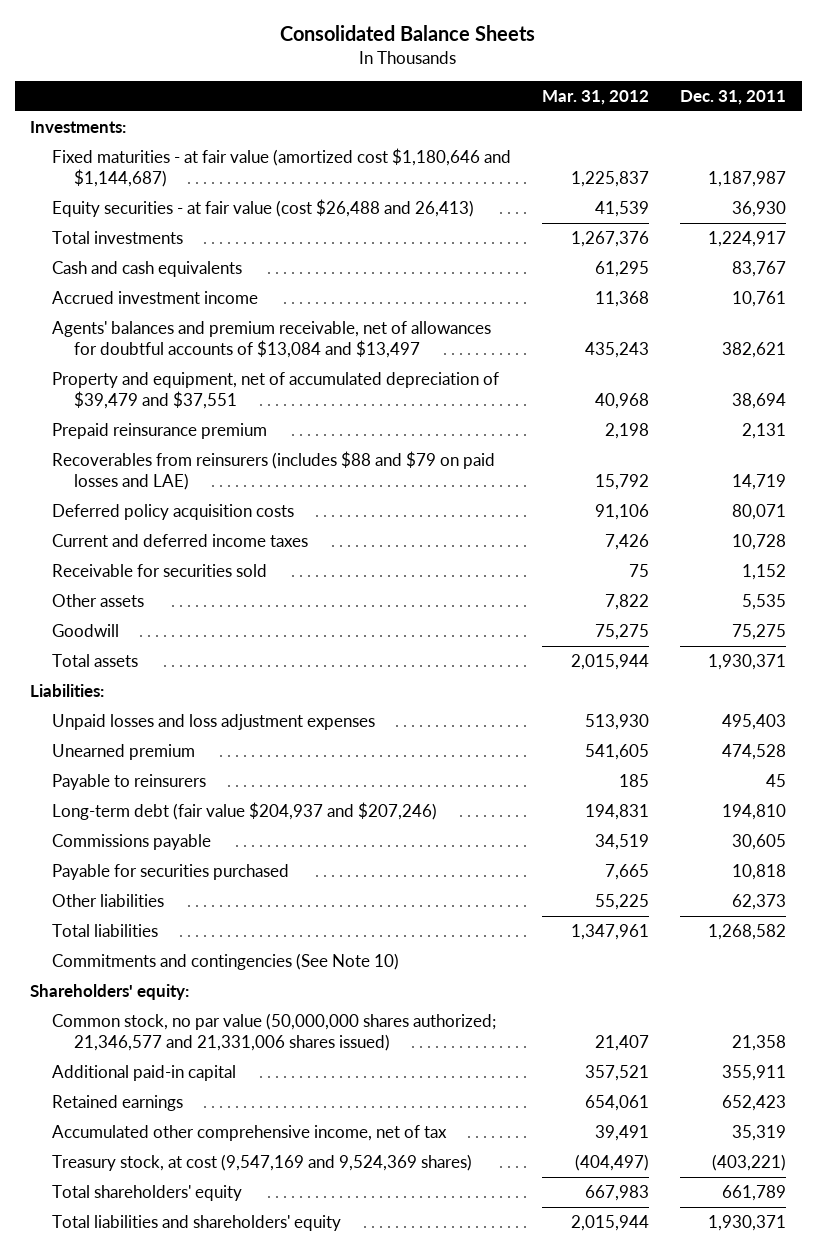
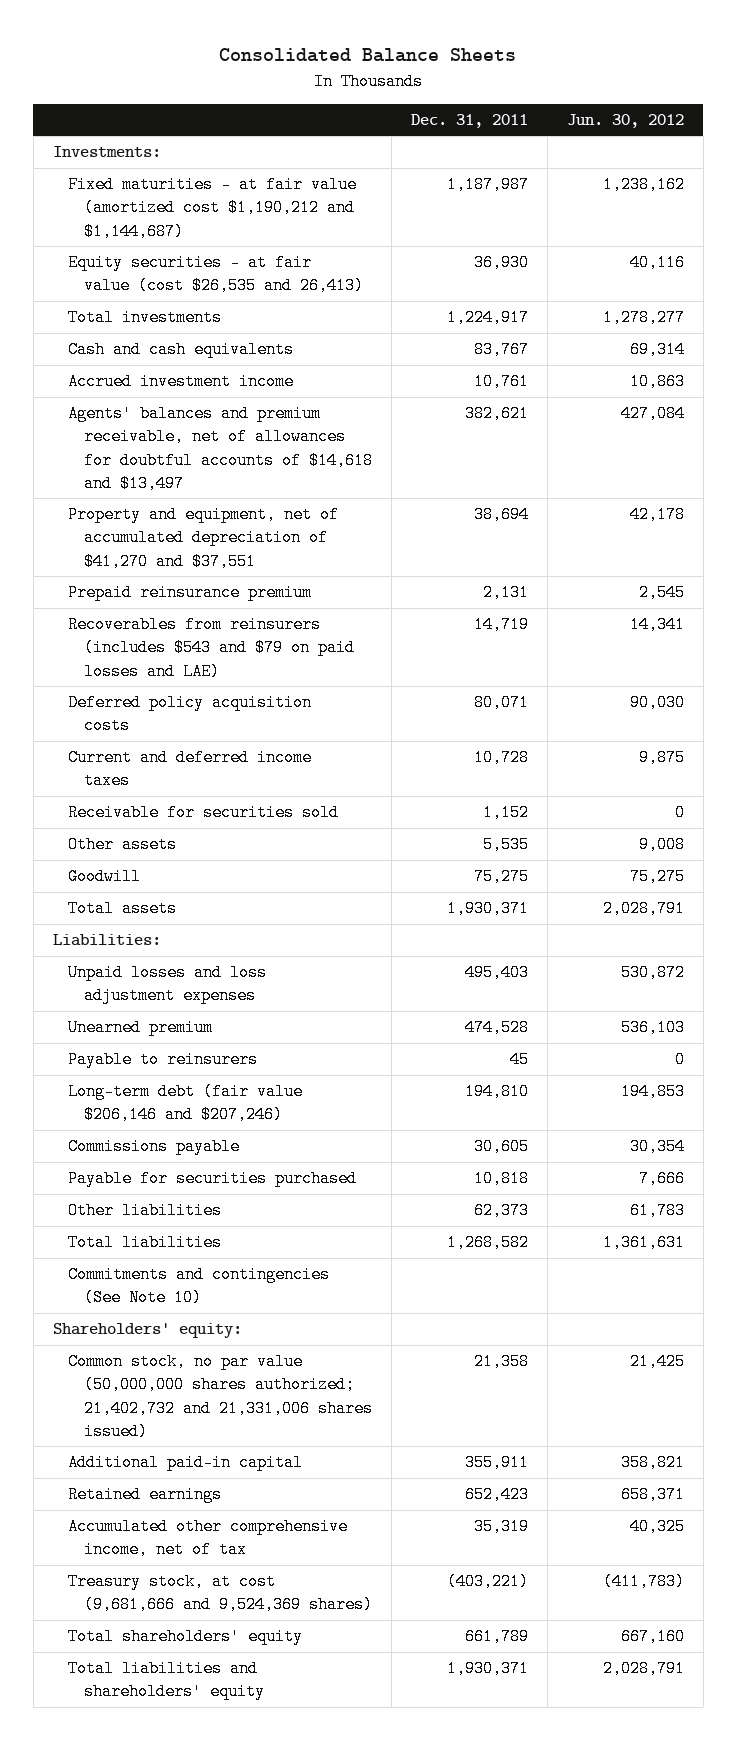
[542,90,650,106] Mar. 31, 2012 -> none
none -> [566,114,684,129] Jun. 30, 2012
[52,148,512,188] Fixed maturities - at fair value (amortized cost $1,180,646 and $1,144,687) -> [68,176,358,240] Fixed maturities - at fair value (amortized cost $1,190,212 and $1,144,687)
[52,199,475,218] Equity securities - at fair value (cost $26,488 and 26,413) -> [68,254,364,295] Equity securities - at fair value (cost $26,535 and 26,413)
[52,321,492,359] Agents' balances and premium receivable, net of allowances for doubtful accounts of $13,084 and $13,497 -> [68,405,373,492] Agents' balances and premium receivable, net of allowances for doubtful accounts of $14,618 and $13,497
[52,372,500,410] Property and equipment, net of accumulated depreciation of $39,479 and $37,551 -> [68,506,340,570] Property and equipment, net of accumulated depreciation of $41,270 and $37,551
[52,451,496,491] Recoverables from reinsurers (includes $88 and $79 on paid losses and LAE) -> [68,616,355,680] Recoverables from reinsurers (includes $543 and $79 on paid losses and LAE)
[52,802,438,821] Long-term debt (fair value $204,937 and $207,246) -> [68,1083,304,1124] Long-term debt (fair value $206,146 and $207,246)
[52,1013,497,1052] Common stock, no par value (50,000,000 shares authorized; 21,346,577 and 21,331,006 shares issued) -> [68,1353,373,1440] Common stock, no par value (50,000,000 shares authorized; 21,402,732 and 21,331,006 shares issued)
[52,1154,473,1172] Treasury stock, at cost (9,547,169 and 9,524,369 shares) -> [68,1573,373,1614] Treasury stock, at cost (9,681,666 and 9,524,369 shares)

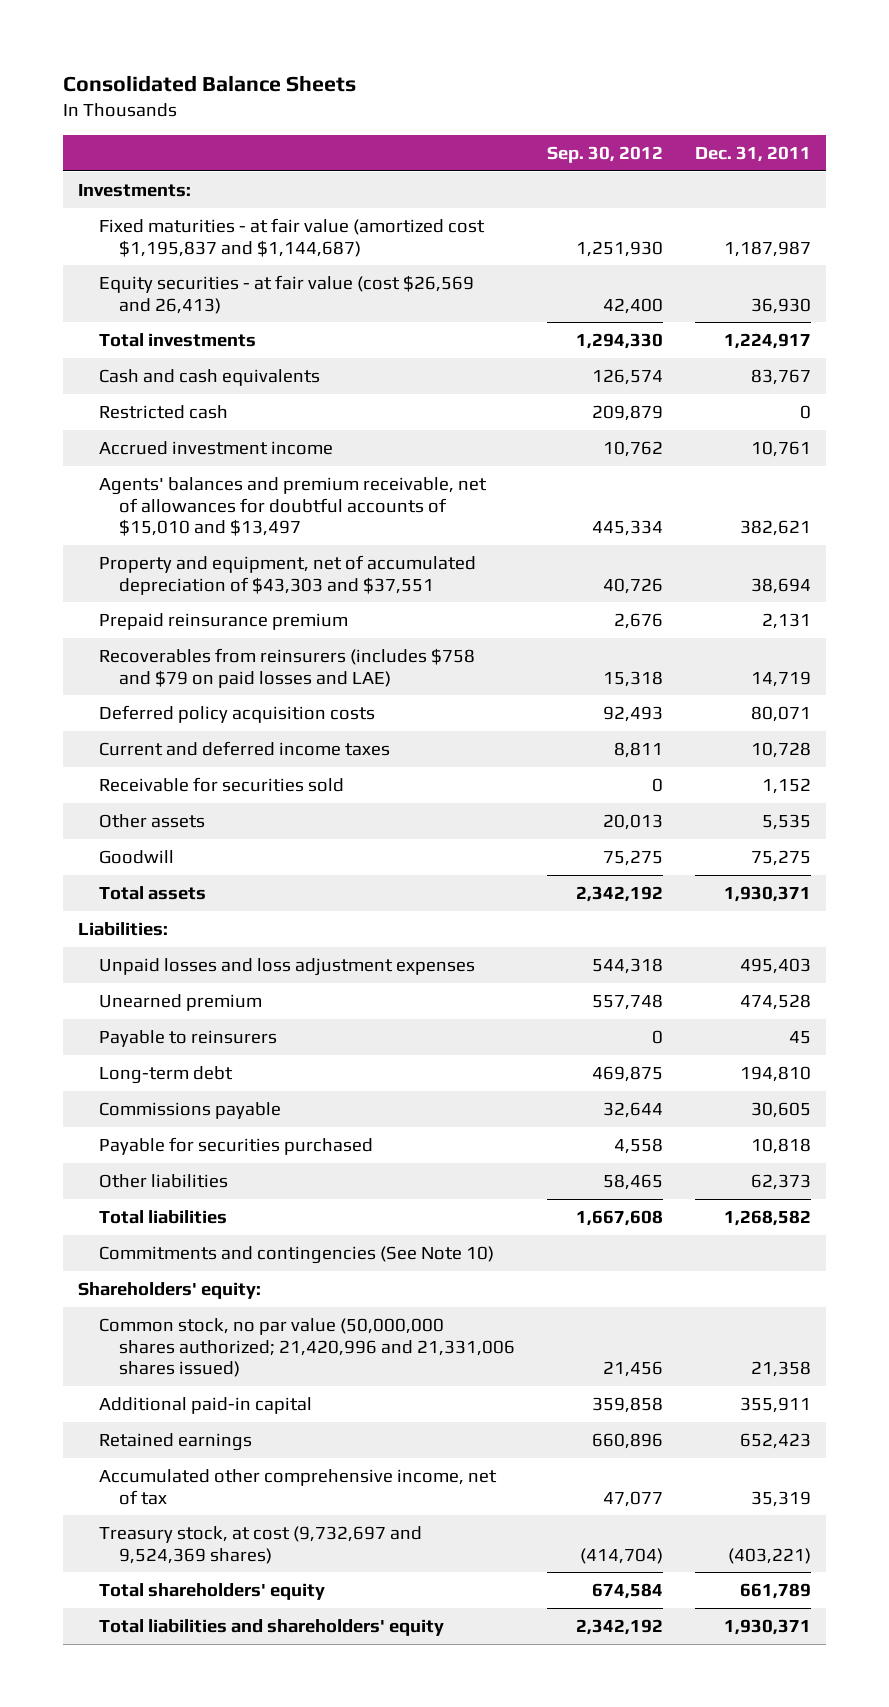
[566,114,684,129] Jun. 30, 2012 -> none
none -> [546,145,663,163] Sep. 30, 2012
[68,176,358,240] Fixed maturities - at fair value (amortized cost $1,190,212 and $1,144,687) -> [98,217,485,257] Fixed maturities - at fair value (amortized cost $1,195,837 and $1,144,687)
[68,254,364,295] Equity securities - at fair value (cost $26,535 and 26,413) -> [98,274,474,314] Equity securities - at fair value (cost $26,569 and 26,413)
none -> [98,404,228,419] Restricted cash
[68,405,373,492] Agents' balances and premium receivable, net of allowances for doubtful accounts of $14,618 and $13,497 -> [98,476,487,537] Agents' balances and premium receivable, net of allowances for doubtful accounts of $15,010 and $13,497
[68,506,340,570] Property and equipment, net of accumulated depreciation of $41,270 and $37,551 -> [98,554,476,595] Property and equipment, net of accumulated depreciation of $43,303 and $37,551
[68,616,355,680] Recoverables from reinsurers (includes $543 and $79 on paid losses and LAE) -> [98,647,475,688] Recoverables from reinsurers (includes $758 and $79 on paid losses and LAE)
[68,1083,304,1124] Long-term debt (fair value $206,146 and $207,246) -> [98,1065,233,1084] Long-term debt
[68,1353,373,1440] Common stock, no par value (50,000,000 shares authorized; 21,402,732 and 21,331,006 shares issued) -> [98,1317,516,1378] Common stock, no par value (50,000,000 shares authorized; 21,420,996 and 21,331,006 shares issued)
[68,1573,373,1614] Treasury stock, at cost (9,681,666 and 9,524,369 shares) -> [98,1525,422,1564] Treasury stock, at cost (9,732,697 and 9,524,369 shares)

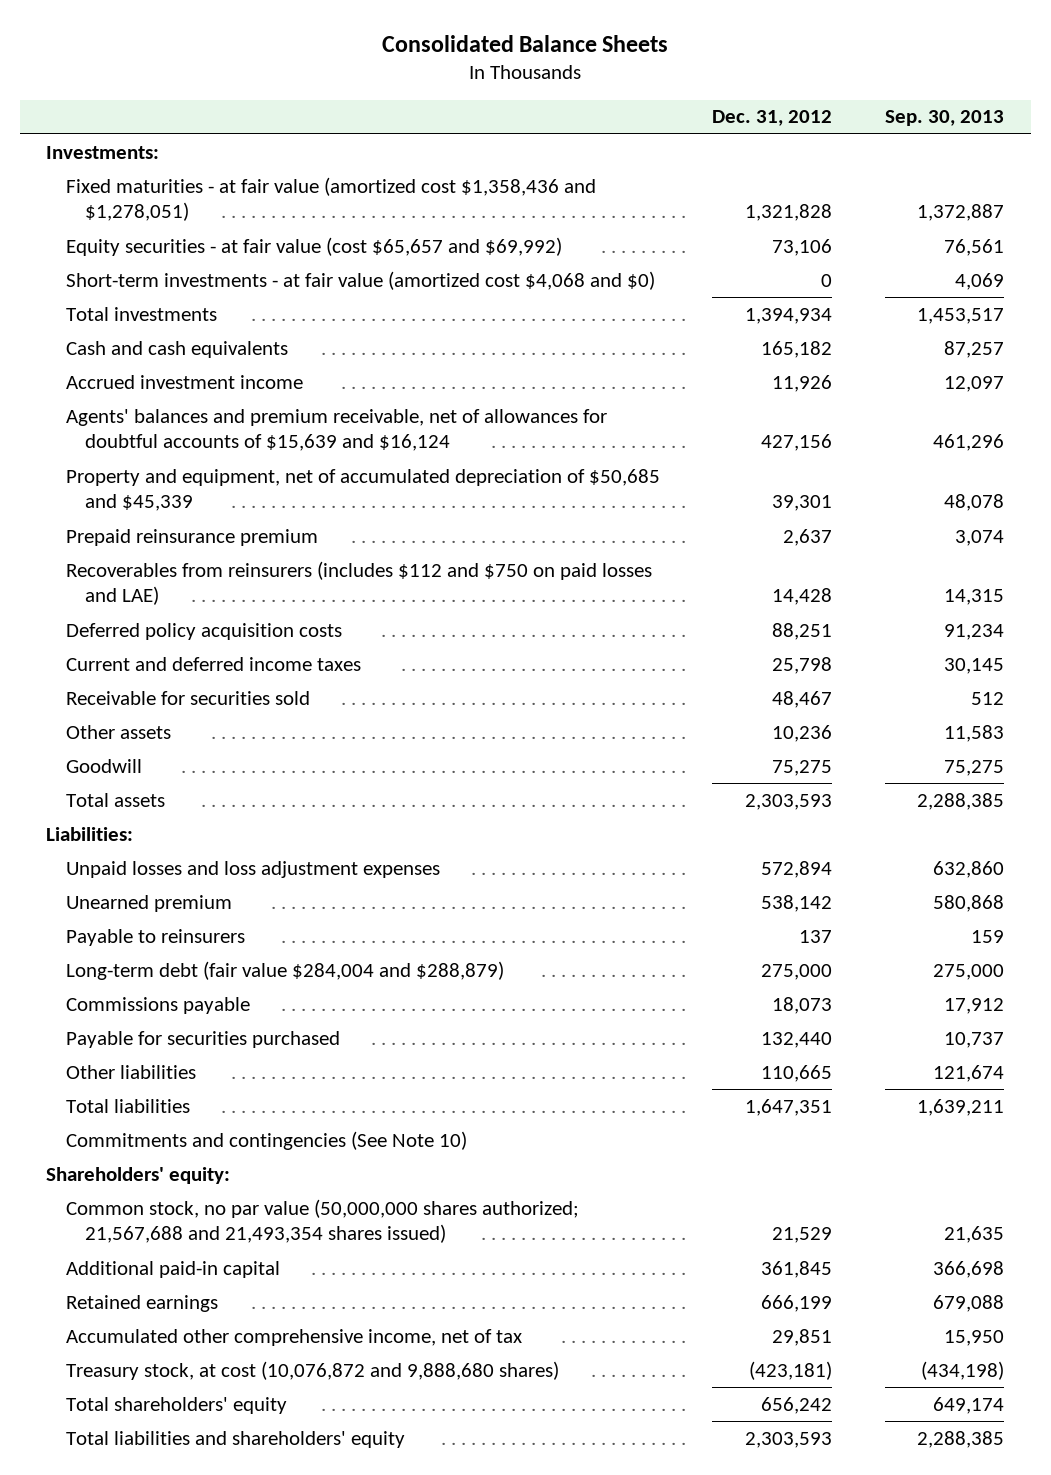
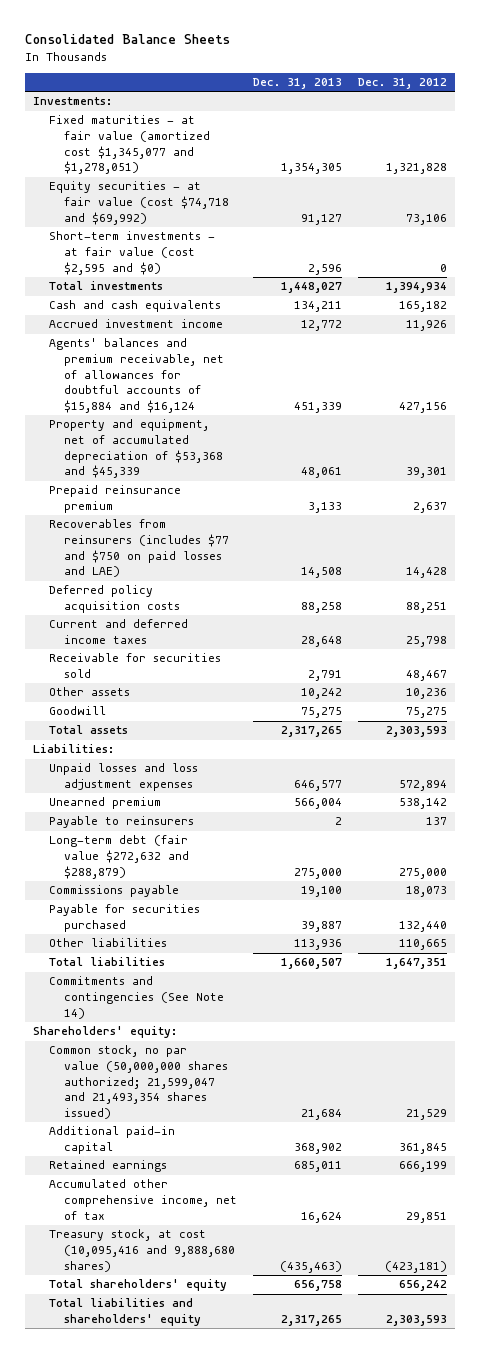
[885,110,1005,127] Sep. 30, 2013 -> none
none -> [253,78,343,90] Dec. 31, 2013
[65,176,596,222] Fixed maturities - at fair value (amortized cost $1,358,436 and $1,278,051) -> [48,115,211,175] Fixed maturities - at fair value (amortized cost $1,345,077 and $1,278,051)
[65,236,562,256] Equity securities - at fair value (cost $65,657 and $69,992) -> [48,181,230,225] Equity securities - at fair value (cost $74,718 and $69,992)
[65,270,655,290] Short-term investments - at fair value (amortized cost $4,068 and $0) -> [48,231,215,275] Short-term investments - at fair value (cost $2,595 and $0)
[65,408,607,452] Agents' balances and premium receivable, net of allowances for doubtful accounts of $15,639 and $16,124 -> [48,338,225,414] Agents' balances and premium receivable, net of allowances for doubtful accounts of $15,884 and $16,124
[65,468,660,512] Property and equipment, net of accumulated depreciation of $50,685 and $45,339 -> [48,419,224,479] Property and equipment, net of accumulated depreciation of $53,368 and $45,339
[65,560,652,606] Recoverables from reinsurers (includes $112 and $750 on paid losses and LAE) -> [48,519,230,578] Recoverables from reinsurers (includes $77 and $750 on paid losses and LAE)
[65,960,504,980] Long-term debt (fair value $284,004 and $288,879) -> [48,835,190,879] Long-term debt (fair value $272,632 and $288,879)
[65,1130,467,1150] Commitments and contingencies (See Note 10) -> [48,976,225,1019] Commitments and contingencies (See Note 14)
[65,1198,579,1244] Common stock, no par value (50,000,000 shares authorized; 21,567,688 and 21,493,354 shares issued) -> [48,1045,229,1120] Common stock, no par value (50,000,000 shares authorized; 21,599,047 and 21,493,354 shares issued)
[65,1360,559,1380] Treasury stock, at cost (10,076,872 and 9,888,680 shares) -> [48,1229,236,1272] Treasury stock, at cost (10,095,416 and 9,888,680 shares)

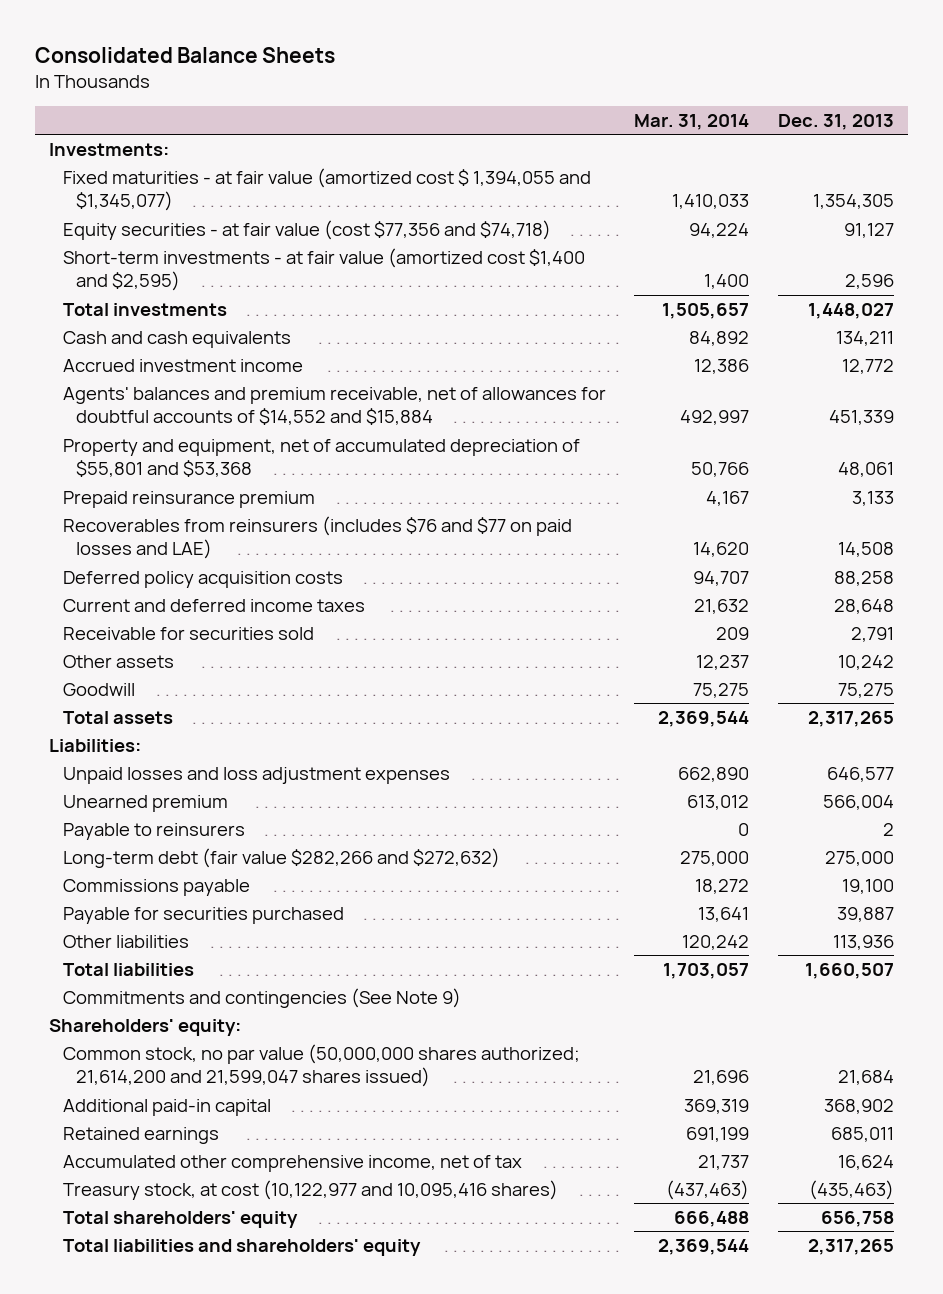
[357,78,447,90] Dec. 31, 2012 -> none
none -> [634,113,750,130] Mar. 31, 2014
[48,115,211,175] Fixed maturities - at fair value (amortized cost $1,345,077 and $1,278,051) -> [62,167,591,212] Fixed maturities - at fair value (amortized cost $ 1,394,055 and $1,345,077)
[48,181,230,225] Equity securities - at fair value (cost $74,718 and $69,992) -> [62,219,551,240] Equity securities - at fair value (cost $77,356 and $74,718)
[48,231,215,275] Short-term investments - at fair value (cost $2,595 and $0) -> [62,247,585,292] Short-term investments - at fair value (amortized cost $1,400 and $2,595)
[48,338,225,414] Agents' balances and premium receivable, net of allowances for doubtful accounts of $15,884 and $16,124 -> [62,386,606,426] Agents' balances and premium receivable, net of allowances for doubtful accounts of $14,552 and $15,884
[48,419,224,479] Property and equipment, net of accumulated depreciation of $53,368 and $45,339 -> [62,438,580,478] Property and equipment, net of accumulated depreciation of $55,801 and $53,368
[48,519,230,578] Recoverables from reinsurers (includes $77 and $750 on paid losses and LAE) -> [62,515,572,560] Recoverables from reinsurers (includes $76 and $77 on paid losses and LAE)
[48,835,190,879] Long-term debt (fair value $272,632 and $288,879) -> [62,847,500,868] Long-term debt (fair value $282,266 and $272,632)
[48,976,225,1019] Commitments and contingencies (See Note 14) -> [62,987,461,1008] Commitments and contingencies (See Note 9)
[48,1045,229,1120] Common stock, no par value (50,000,000 shares authorized; 21,599,047 and 21,493,354 shares issued) -> [62,1043,580,1088] Common stock, no par value (50,000,000 shares authorized; 21,614,200 and 21,599,047 shares issued)
[48,1229,236,1272] Treasury stock, at cost (10,095,416 and 9,888,680 shares) -> [62,1179,558,1200] Treasury stock, at cost (10,122,977 and 10,095,416 shares)

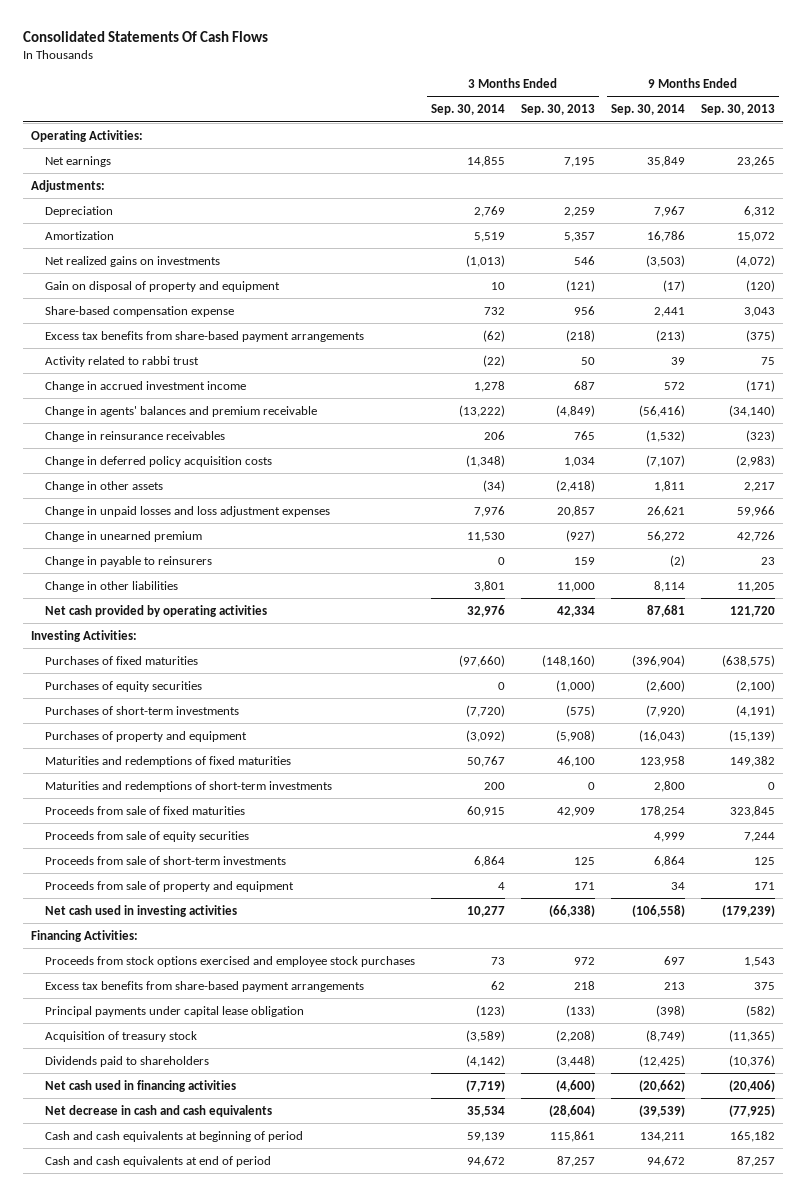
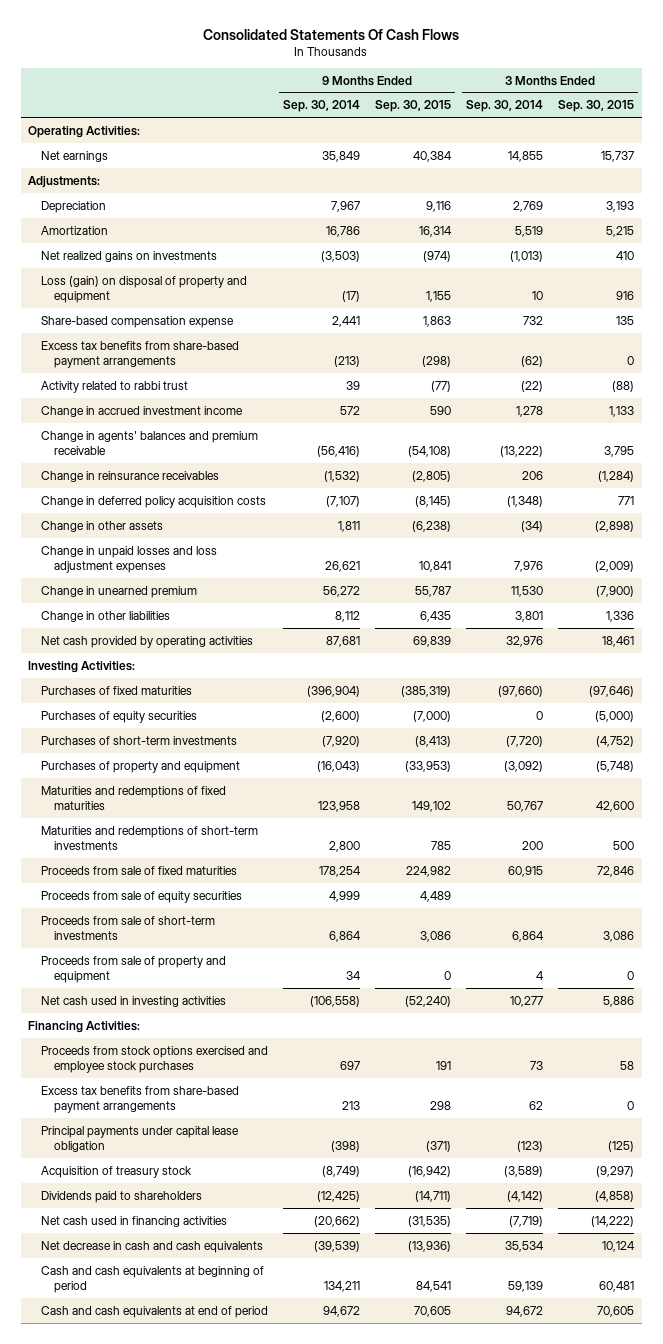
[520,104,595,116] Sep. 30, 2013 -> none
[701,104,776,116] Sep. 30, 2013 -> none
none -> [375,100,452,113] Sep. 30, 2015
none -> [558,100,635,113] Sep. 30, 2015
[44,280,280,292] Gain on disposal of property and equipment -> [41,275,248,303] Loss (gain) on disposal of property and equipment
[44,555,212,567] Change in payable to reinsurers -> none
[654,580,686,592] 8,114 -> [335,610,361,622] 8,112

